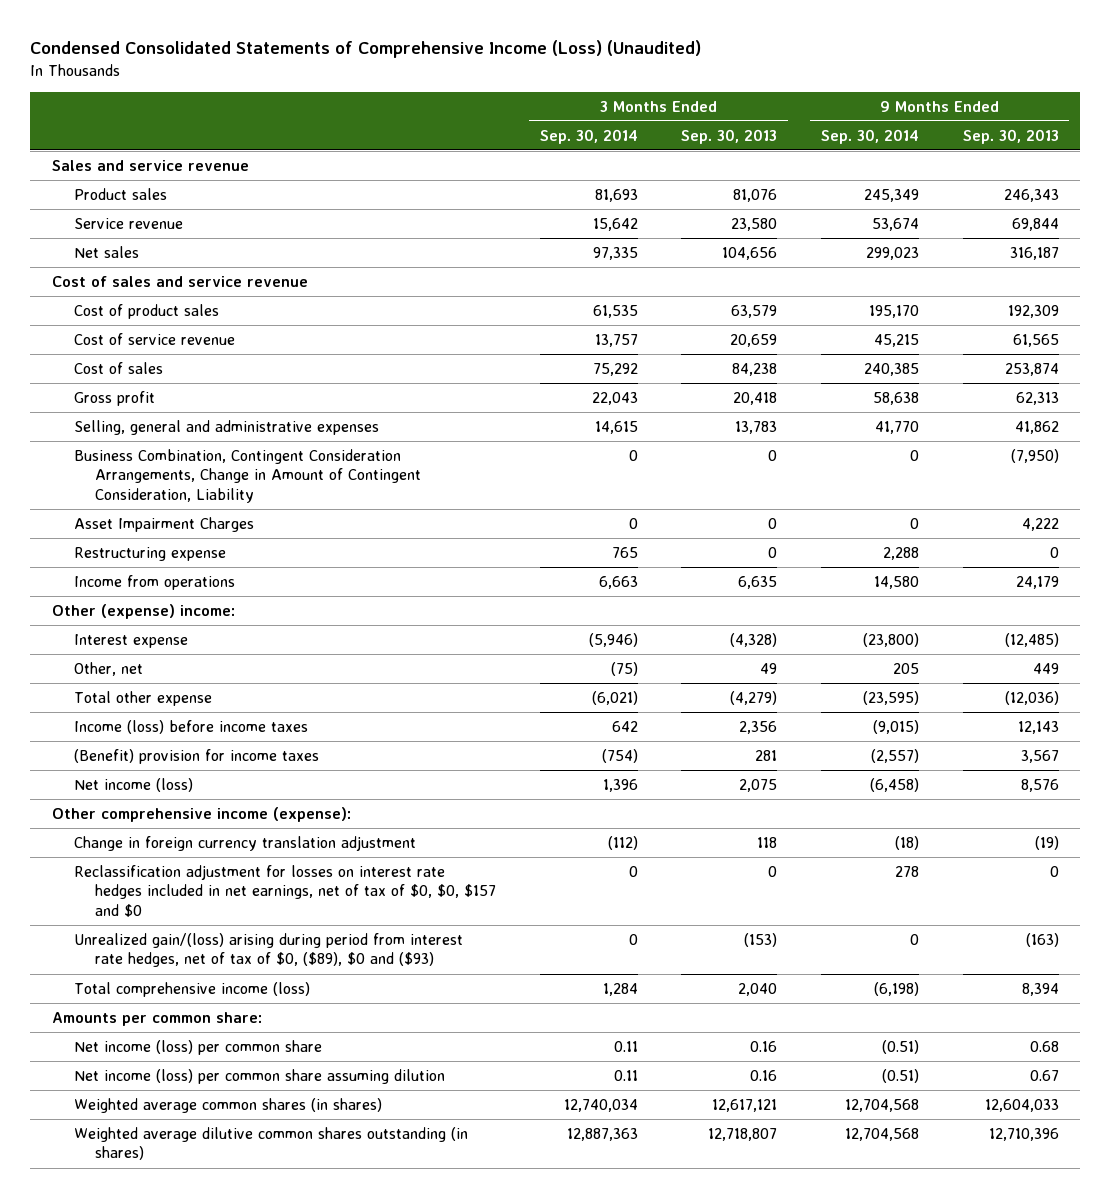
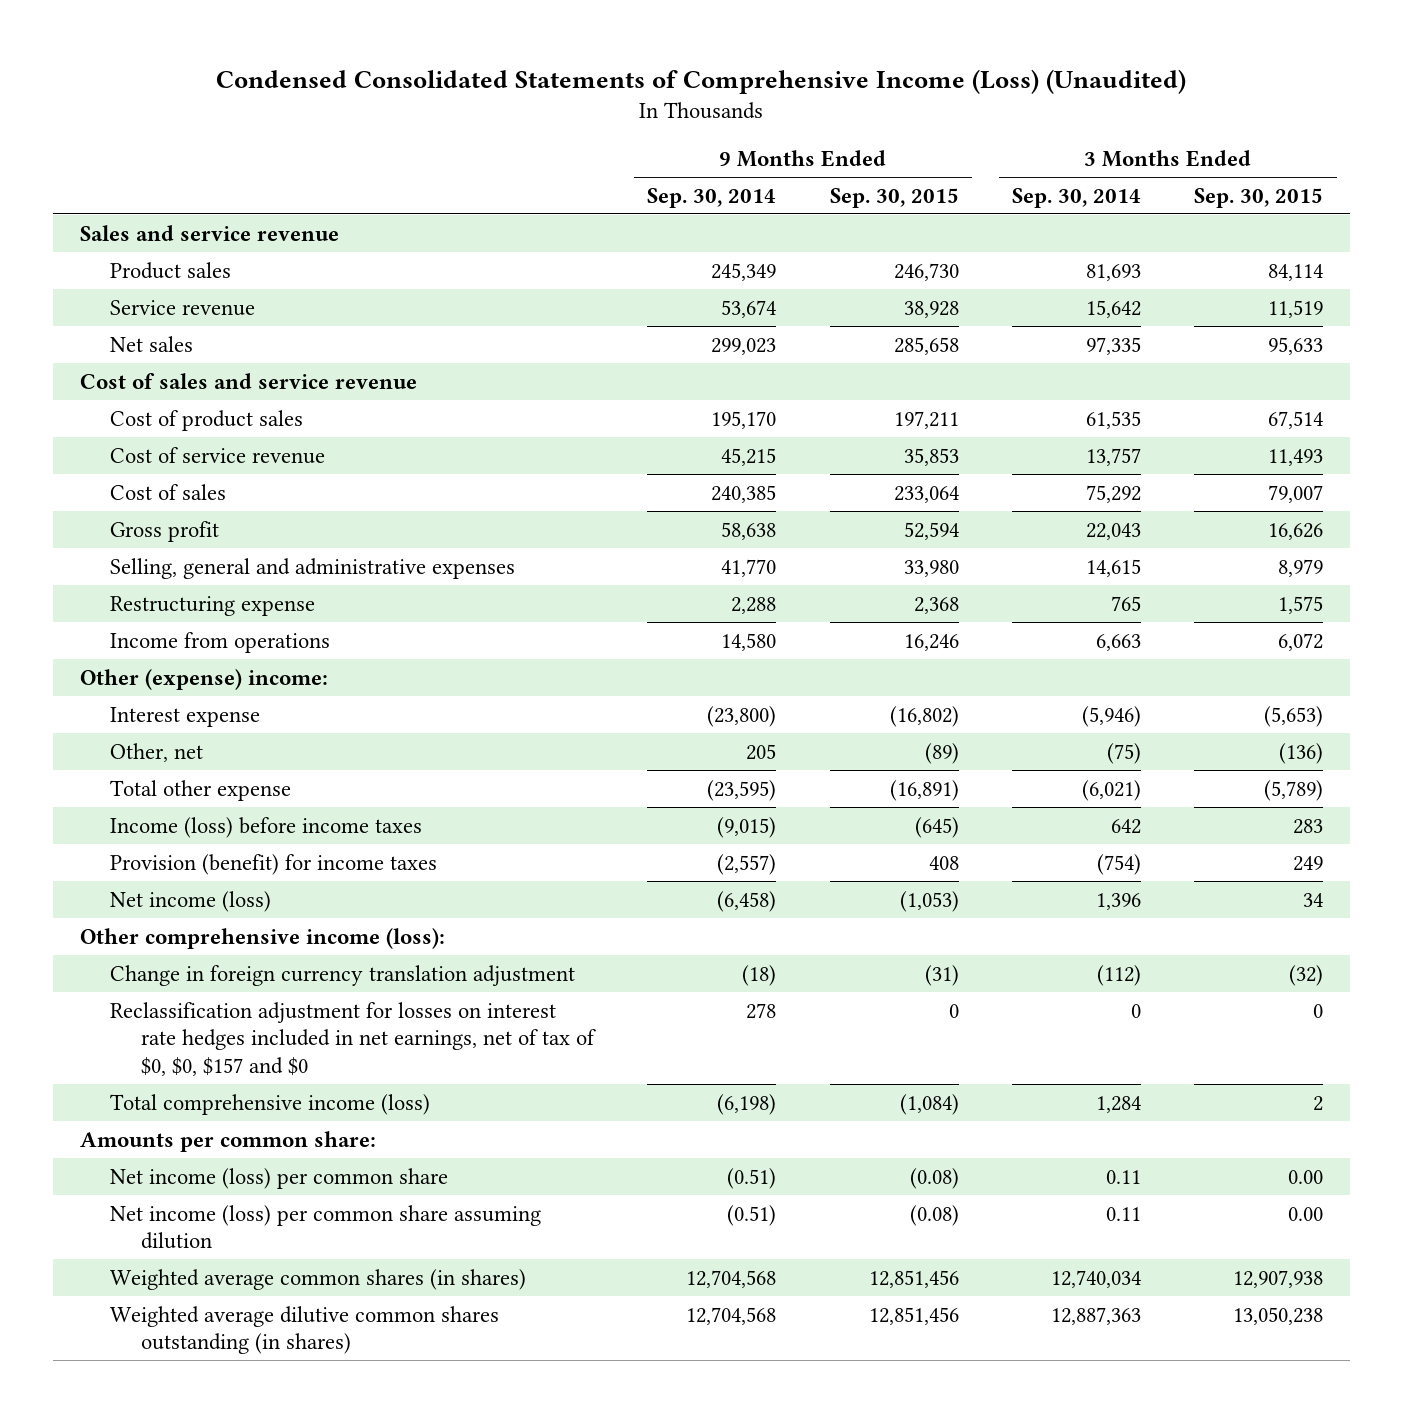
[681,128,778,144] Sep. 30, 2013 -> none
[962,128,1059,144] Sep. 30, 2013 -> none
none -> [829,187,959,208] Sep. 30, 2015
none -> [1194,187,1324,208] Sep. 30, 2015
[73,448,422,504] Business Combination, Contingent Consideration Arrangements, Change in Amount of Contingent Consideration, Liability -> none
[73,516,254,532] Asset Impairment Charges -> none
[73,748,319,764] (Benefit) provision for income taxes -> [110,853,438,875] Provision (benefit) for income taxes
[51,806,351,822] Other comprehensive income (expense): -> [79,927,445,949] Other comprehensive income (loss):
[73,932,463,968] Unrealized gain/(loss) arising during period from interest rate hedges, net of tax of $0, ($89), $0 and ($93) -> none

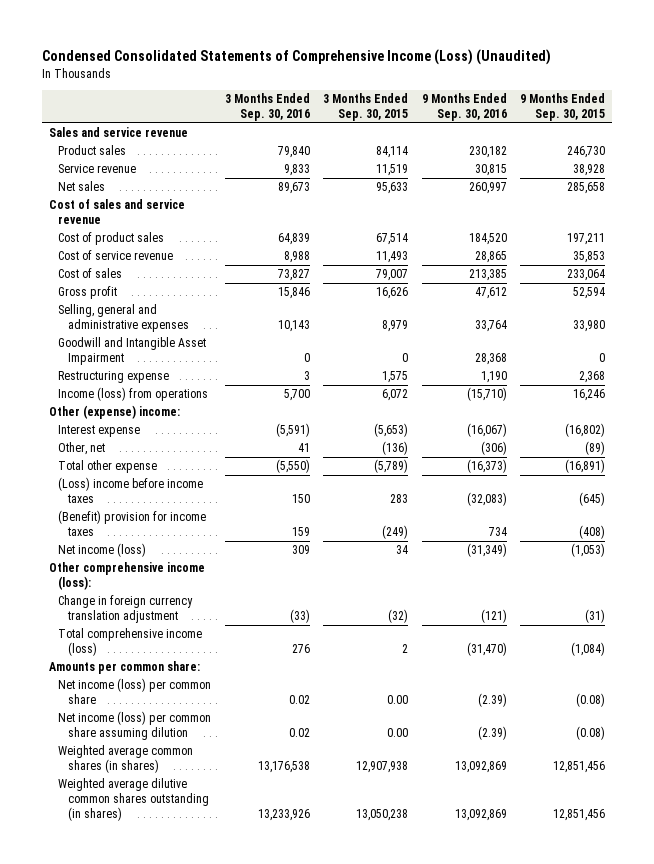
[647,187,777,208] Sep. 30, 2014 -> none
[1011,187,1141,208] Sep. 30, 2014 -> none
none -> [224,93,310,122] 3 Months Ended Sep. 30, 2016
none -> [421,93,507,122] 9 Months Ended Sep. 30, 2016
none -> [58,337,207,365] Goodwill and Intangible Asset Impairment
[110,631,331,653] Income from operations -> [58,387,209,402] Income (loss) from operations
[110,816,423,838] Income (loss) before income taxes -> [58,477,204,503] (Loss) income before income taxes
[110,853,438,875] Provision (benefit) for income taxes -> [58,510,207,536] (Benefit) provision for income taxes
[928,855,959,870] 408 -> [579,524,606,539] (408)
[1293,855,1324,871] 249 -> [382,524,409,539] (249)
[110,1001,597,1076] Reclassification adjustment for losses on interest rate hedges included in net earnings, net of tax of $0, $0, $157 and $0 -> none

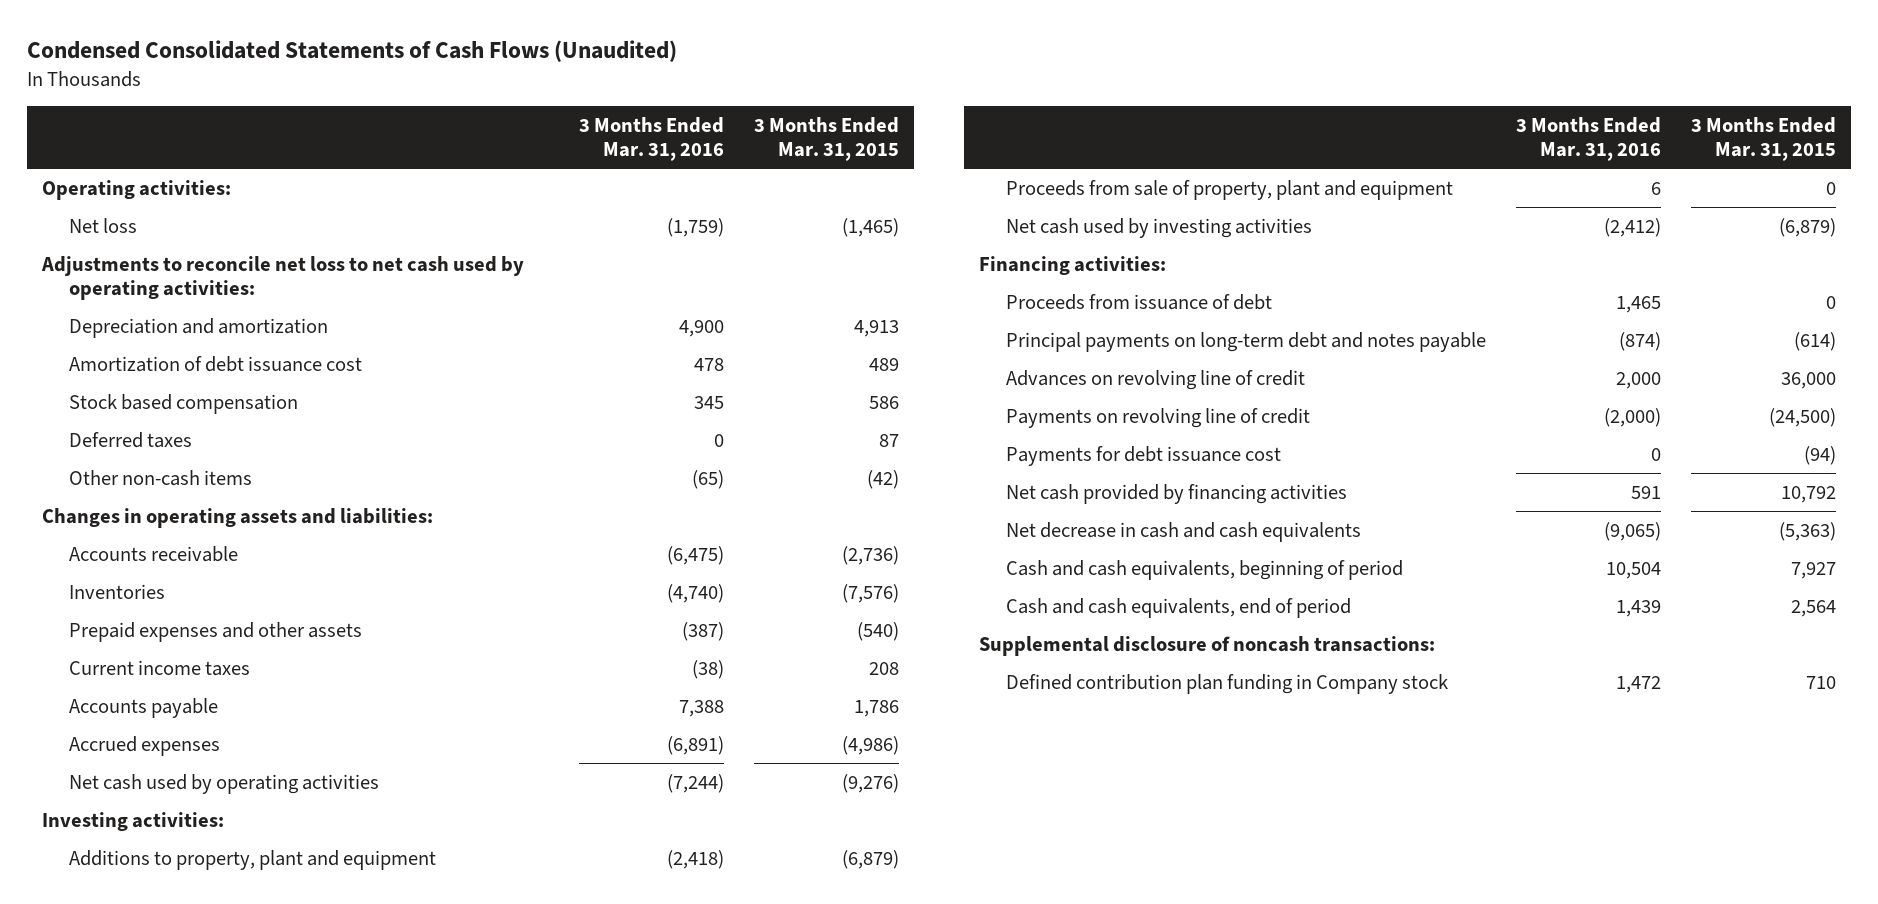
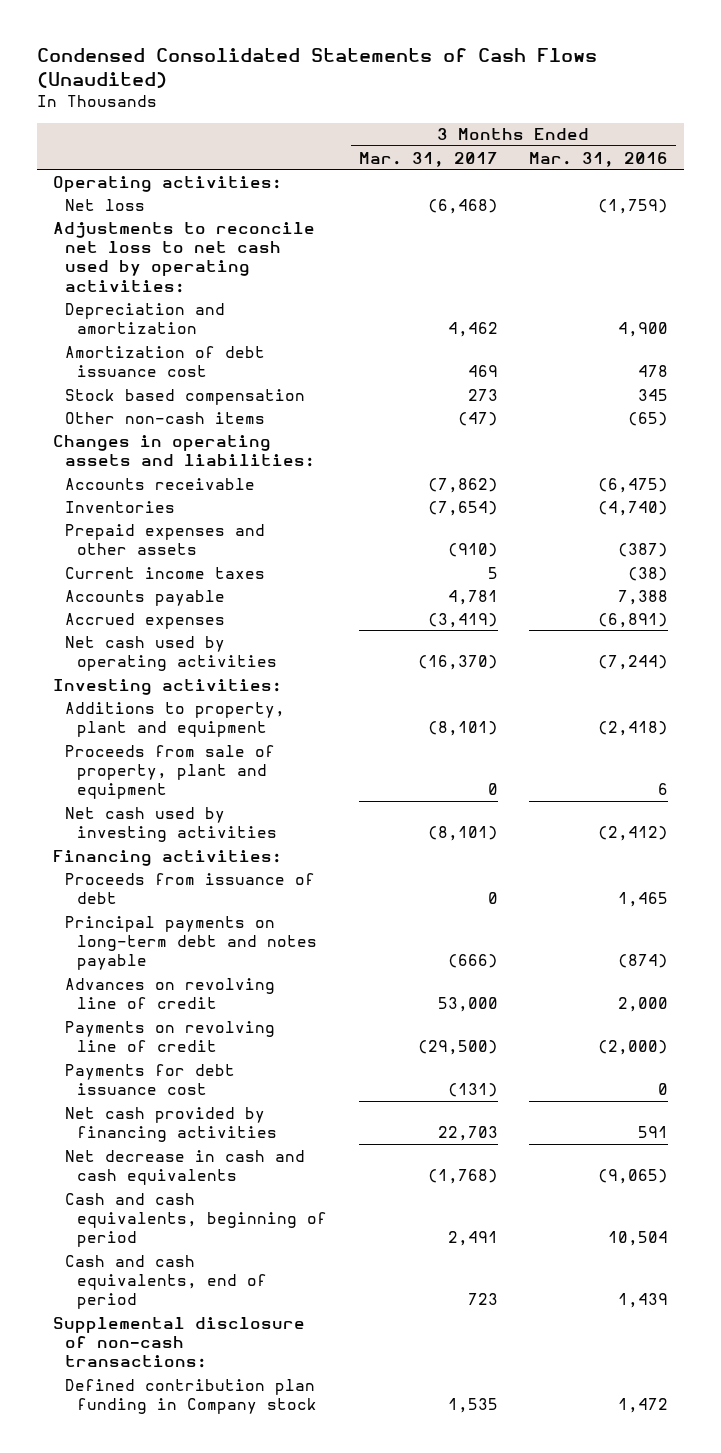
[753,116,899,161] 3 Months Ended Mar. 31, 2015 -> none
none -> [358,151,498,167] Mar. 31, 2017
[68,431,192,448] Deferred taxes -> none
[979,635,1436,656] Supplemental disclosure of noncash transactions: -> [52,1316,305,1369] Supplemental disclosure of non-cash transactions:

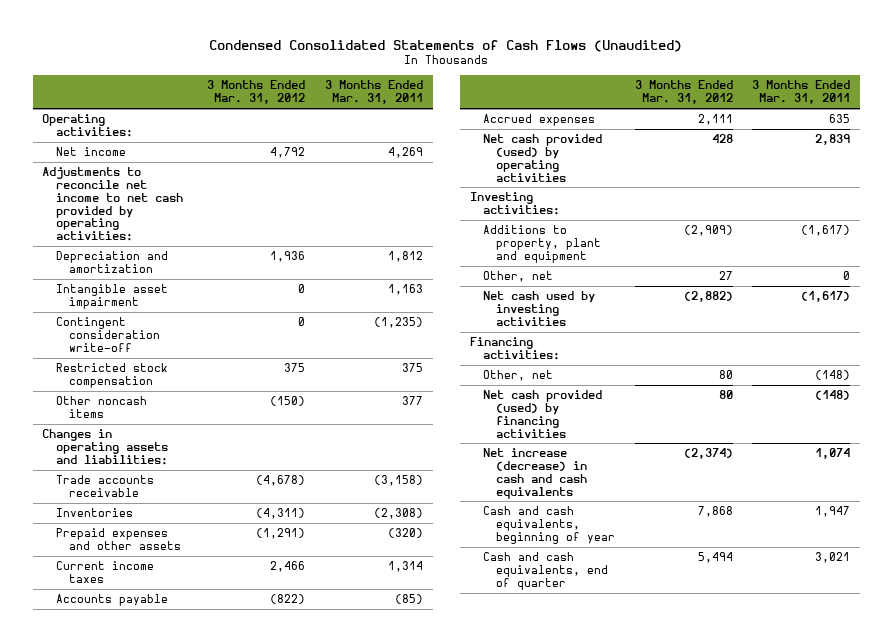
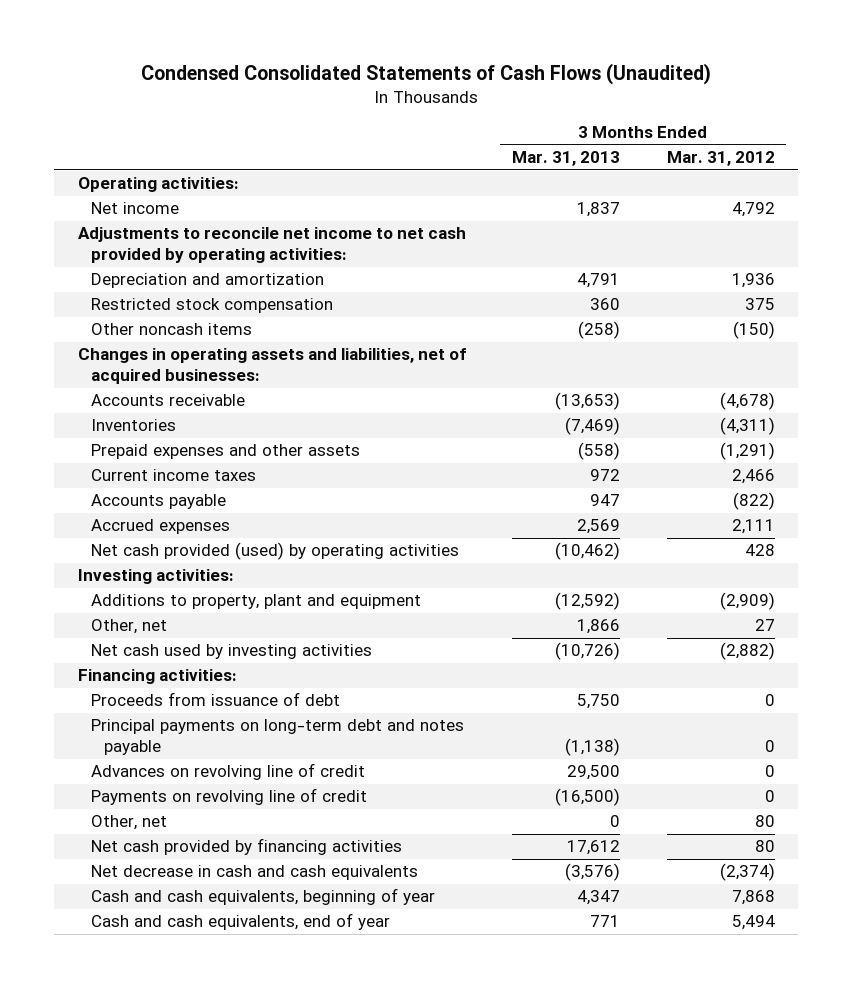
[324,80,423,105] 3 Months Ended Mar. 31, 2011 -> none
none -> [512,151,621,167] Mar. 31, 2013
[55,284,168,310] Intangible asset impairment -> none
[55,317,160,352] Contingent consideration write-off -> none
[42,429,168,465] Changes in operating assets and liabilities: -> [77,348,466,385] Changes in operating assets and liabilities, net of acquired businesses:
[55,475,154,498] Trade accounts receivable -> [90,394,245,407] Accounts receivable
none -> [90,692,340,707] Proceeds from issuance of debt
none -> [90,719,464,756] Principal payments on long-term debt and notes payable
none -> [90,763,365,781] Advances on revolving line of credit
none -> [90,788,367,806] Payments on revolving line of credit
[482,390,602,438] Net cash provided (used) by financing activities -> [90,838,402,856] Net cash provided by financing activities
[482,448,588,499] Net increase (decrease) in cash and cash equivalents -> [90,865,418,881] Net decrease in cash and cash equivalents
[482,552,609,590] Cash and cash equivalents, end of quarter -> [90,913,390,931] Cash and cash equivalents, end of year

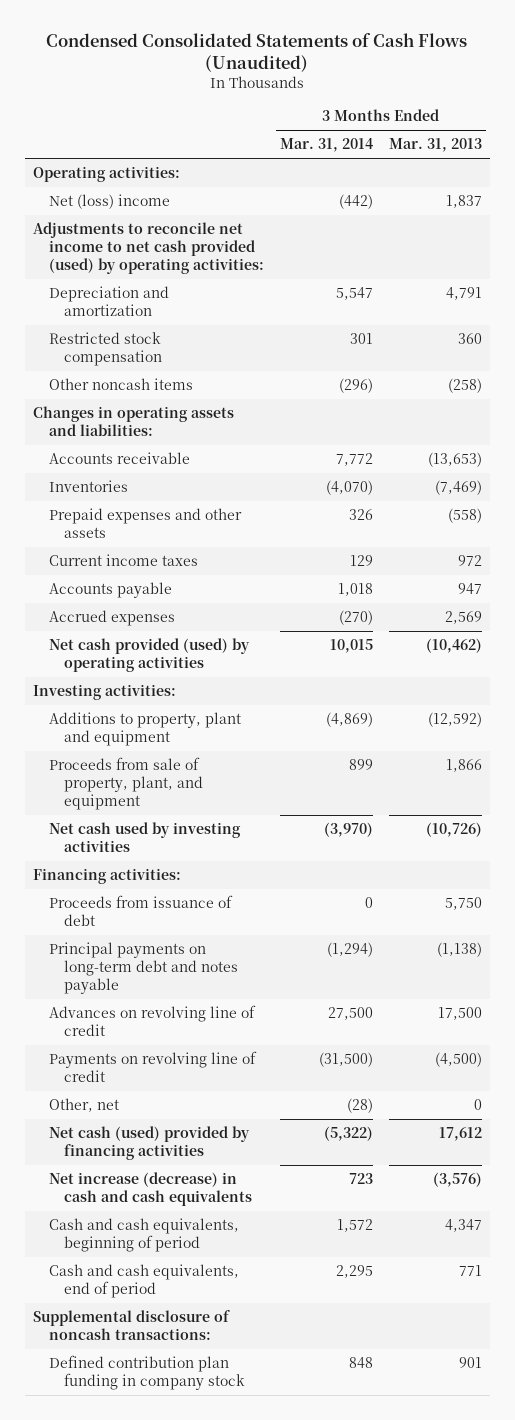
[666,151,775,167] Mar. 31, 2012 -> none
none -> [279,138,373,153] Mar. 31, 2014
[90,202,179,215] Net income -> [48,194,170,210] Net (loss) income
[77,227,466,264] Adjustments to reconcile net income to net cash provided by operating activities: -> [33,222,264,275] Adjustments to reconcile net income to net cash provided (used) by operating activities:
[77,348,466,385] Changes in operating assets and liabilities, net of acquired businesses: -> [33,406,235,437] Changes in operating assets and liabilities:
[90,619,167,635] Other, net -> [48,757,204,811] Proceeds from sale of property, plant, and equipment
[567,765,621,781] 29,500 -> [437,1007,482,1021] 17,500
[555,788,621,807] (16,500) -> [434,1052,482,1068] (4,500)
[90,838,402,856] Net cash provided by financing activities -> [48,1126,250,1161] Net cash (used) provided by financing activities
[90,865,418,881] Net decrease in cash and cash equivalents -> [48,1172,253,1207] Net increase (decrease) in cash and cash equivalents
[90,888,435,906] Cash and cash equivalents, beginning of year -> [48,1218,239,1253] Cash and cash equivalents, beginning of period
[90,913,390,931] Cash and cash equivalents, end of year -> [48,1264,239,1299] Cash and cash equivalents, end of period
none -> [33,1310,231,1341] Supplemental disclosure of noncash transactions:
none -> [48,1355,246,1391] Defined contribution plan funding in company stock

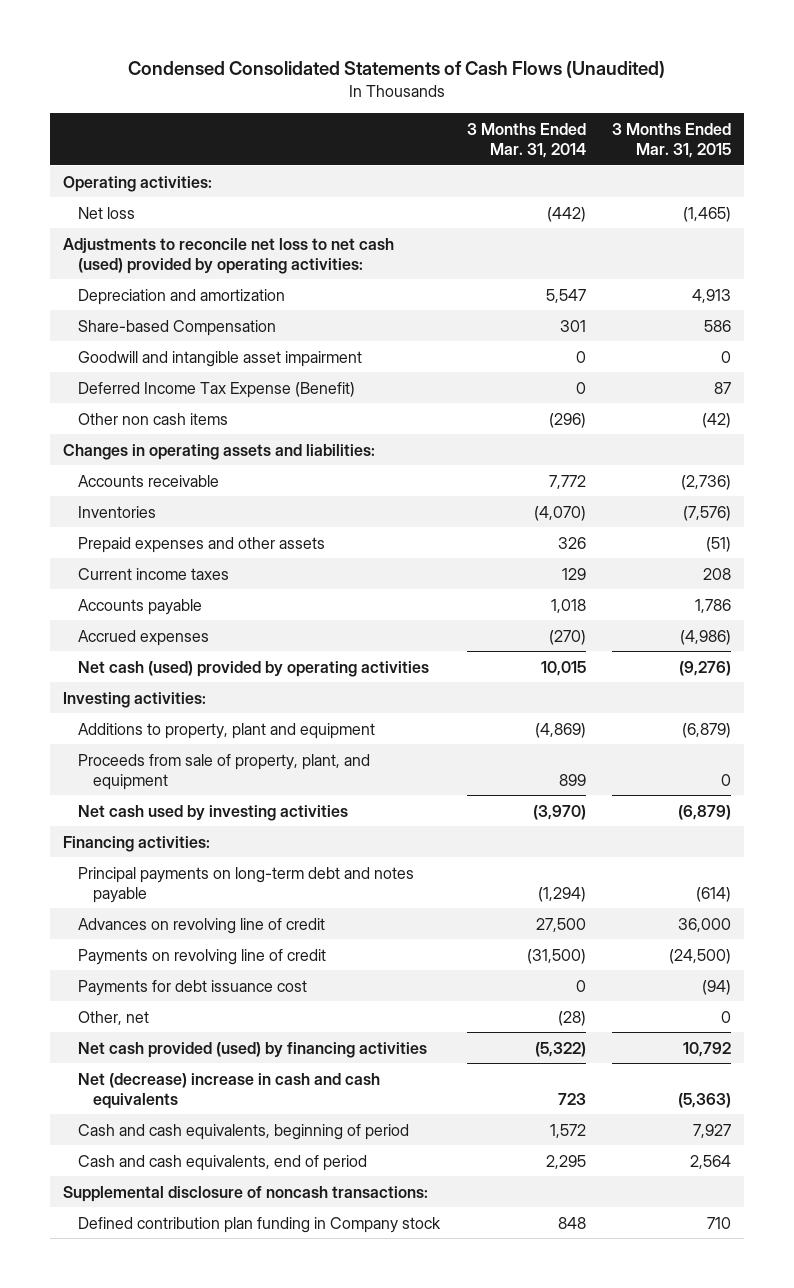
[388,138,482,153] Mar. 31, 2013 -> none
none -> [611,123,731,159] 3 Months Ended Mar. 31, 2015
[48,194,170,210] Net (loss) income -> [78,206,136,219] Net loss
[33,222,264,275] Adjustments to reconcile net income to net cash provided (used) by operating activities: -> [63,237,395,274] Adjustments to reconcile net loss to net cash (used) provided by operating activities:
[48,332,163,367] Restricted stock compensation -> none
none -> [78,319,277,336] Share-based Compensation
none -> [78,350,363,367] Goodwill and intangible asset impairment
none -> [78,381,356,398] Deferred Income Tax Expense (Benefit)
[48,378,193,391] Other noncash items -> [78,412,229,425] Other non cash items
[48,638,250,673] Net cash provided (used) by operating activities -> [78,660,430,677] Net cash (used) provided by operating activities
[48,895,233,927] Proceeds from issuance of debt -> none
none -> [78,979,308,996] Payments for debt issuance cost
[48,1126,250,1161] Net cash (used) provided by financing activities -> [78,1041,428,1058] Net cash provided (used) by financing activities
[48,1172,253,1207] Net increase (decrease) in cash and cash equivalents -> [78,1072,381,1109] Net (decrease) increase in cash and cash equivalents
[48,1355,246,1391] Defined contribution plan funding in company stock -> [78,1216,442,1233] Defined contribution plan funding in Company stock

